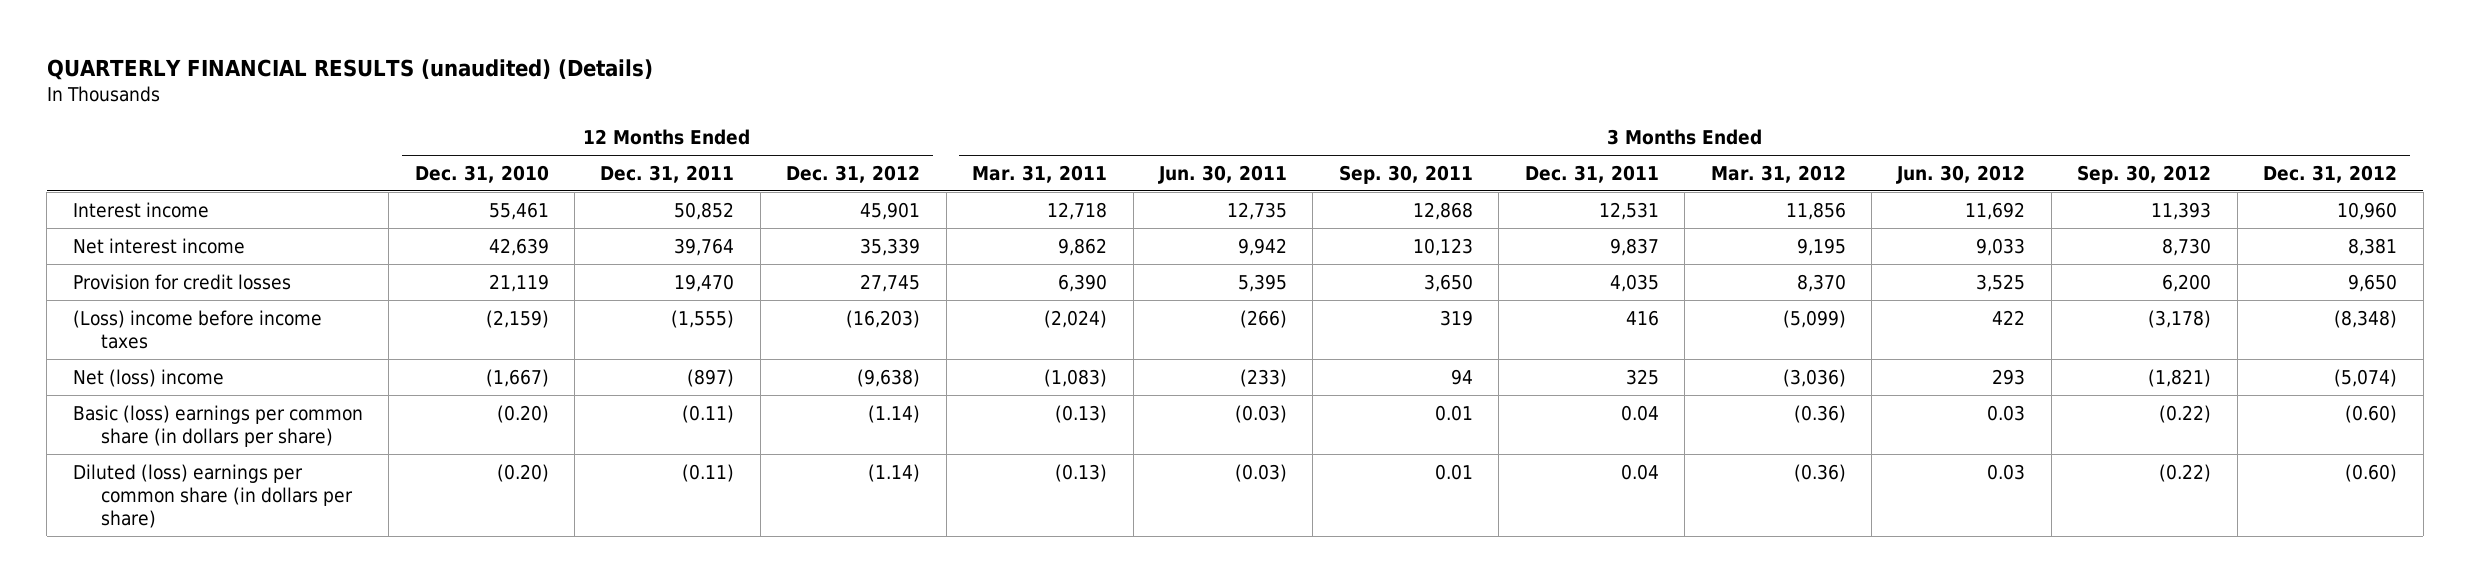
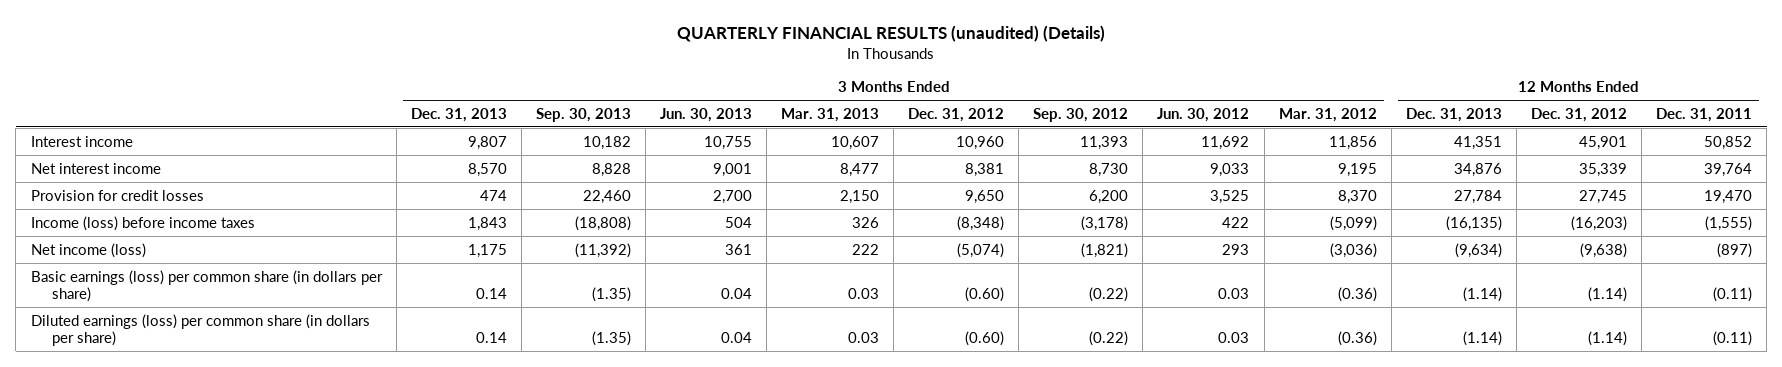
[414,164,549,183] Dec. 31, 2010 -> none
[972,164,1108,183] Mar. 31, 2011 -> none
[1157,164,1287,184] Jun. 30, 2011 -> none
[1338,164,1473,184] Sep. 30, 2011 -> none
[1524,164,1659,183] Dec. 31, 2011 -> none
none -> [410,107,507,122] Dec. 31, 2013
none -> [535,107,631,122] Sep. 30, 2013
none -> [659,107,752,122] Jun. 30, 2013
none -> [781,107,880,122] Mar. 31, 2013
none -> [1405,107,1502,122] Dec. 31, 2013
[72,309,322,349] (Loss) income before income taxes -> [30,215,255,231] Income (loss) before income taxes
[72,368,224,387] Net (loss) income -> [30,242,146,258] Net income (loss)
[72,404,363,447] Basic (loss) earnings per common share (in dollars per share) -> [30,269,383,303] Basic earnings (loss) per common share (in dollars per share)
[72,463,354,529] Diluted (loss) earnings per common share (in dollars per share) -> [30,313,370,347] Diluted earnings (loss) per common share (in dollars per share)

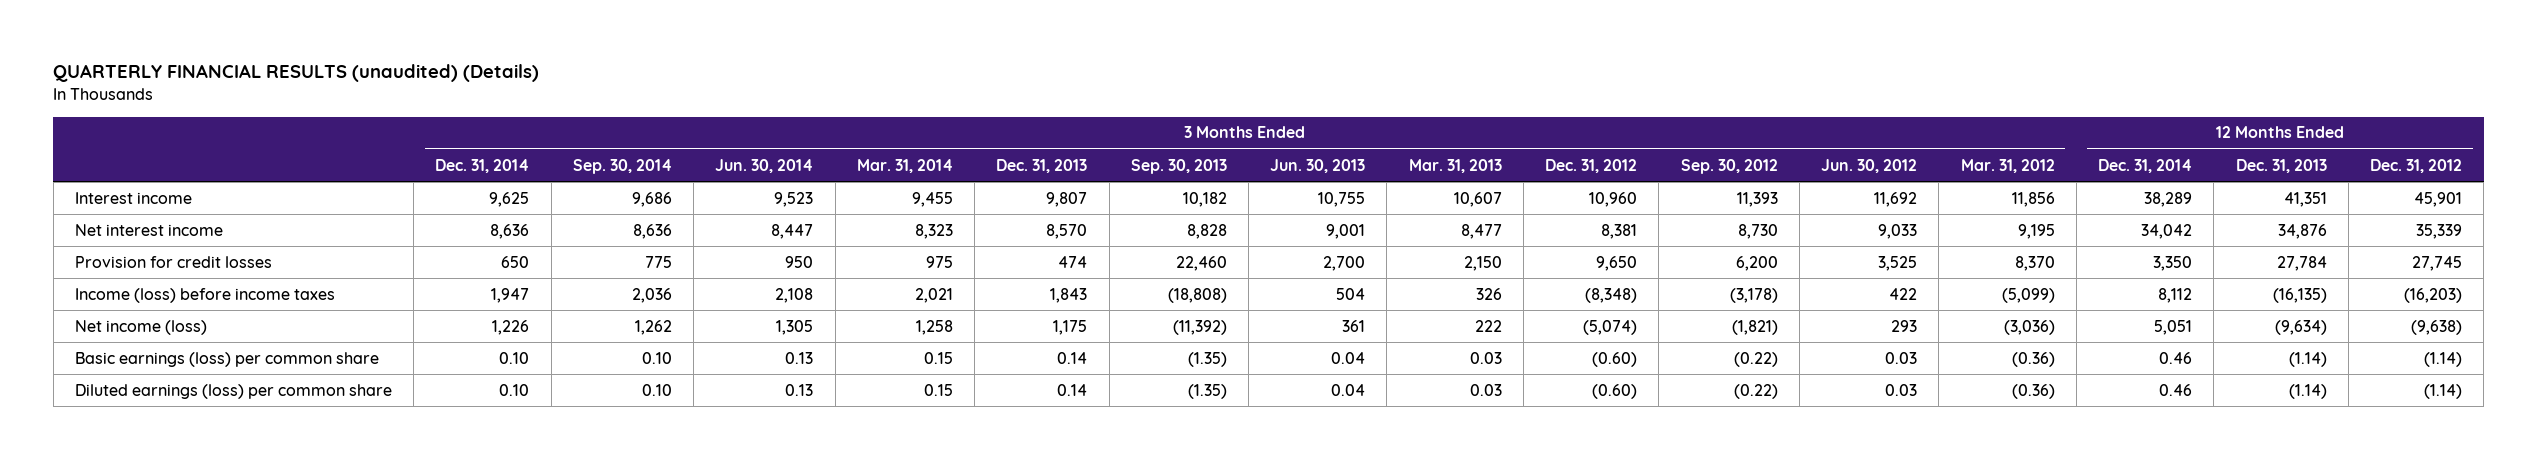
[1655,107,1752,122] Dec. 31, 2011 -> none
none -> [435,158,530,173] Dec. 31, 2014
none -> [572,158,672,174] Sep. 30, 2014
none -> [715,158,814,173] Jun. 30, 2014
none -> [856,158,953,173] Mar. 31, 2014
none -> [2098,158,2193,173] Dec. 31, 2014
[30,269,383,303] Basic earnings (loss) per common share (in dollars per share) -> [74,351,379,367] Basic earnings (loss) per common share
[30,313,370,347] Diluted earnings (loss) per common share (in dollars per share) -> [74,383,392,399] Diluted earnings (loss) per common share

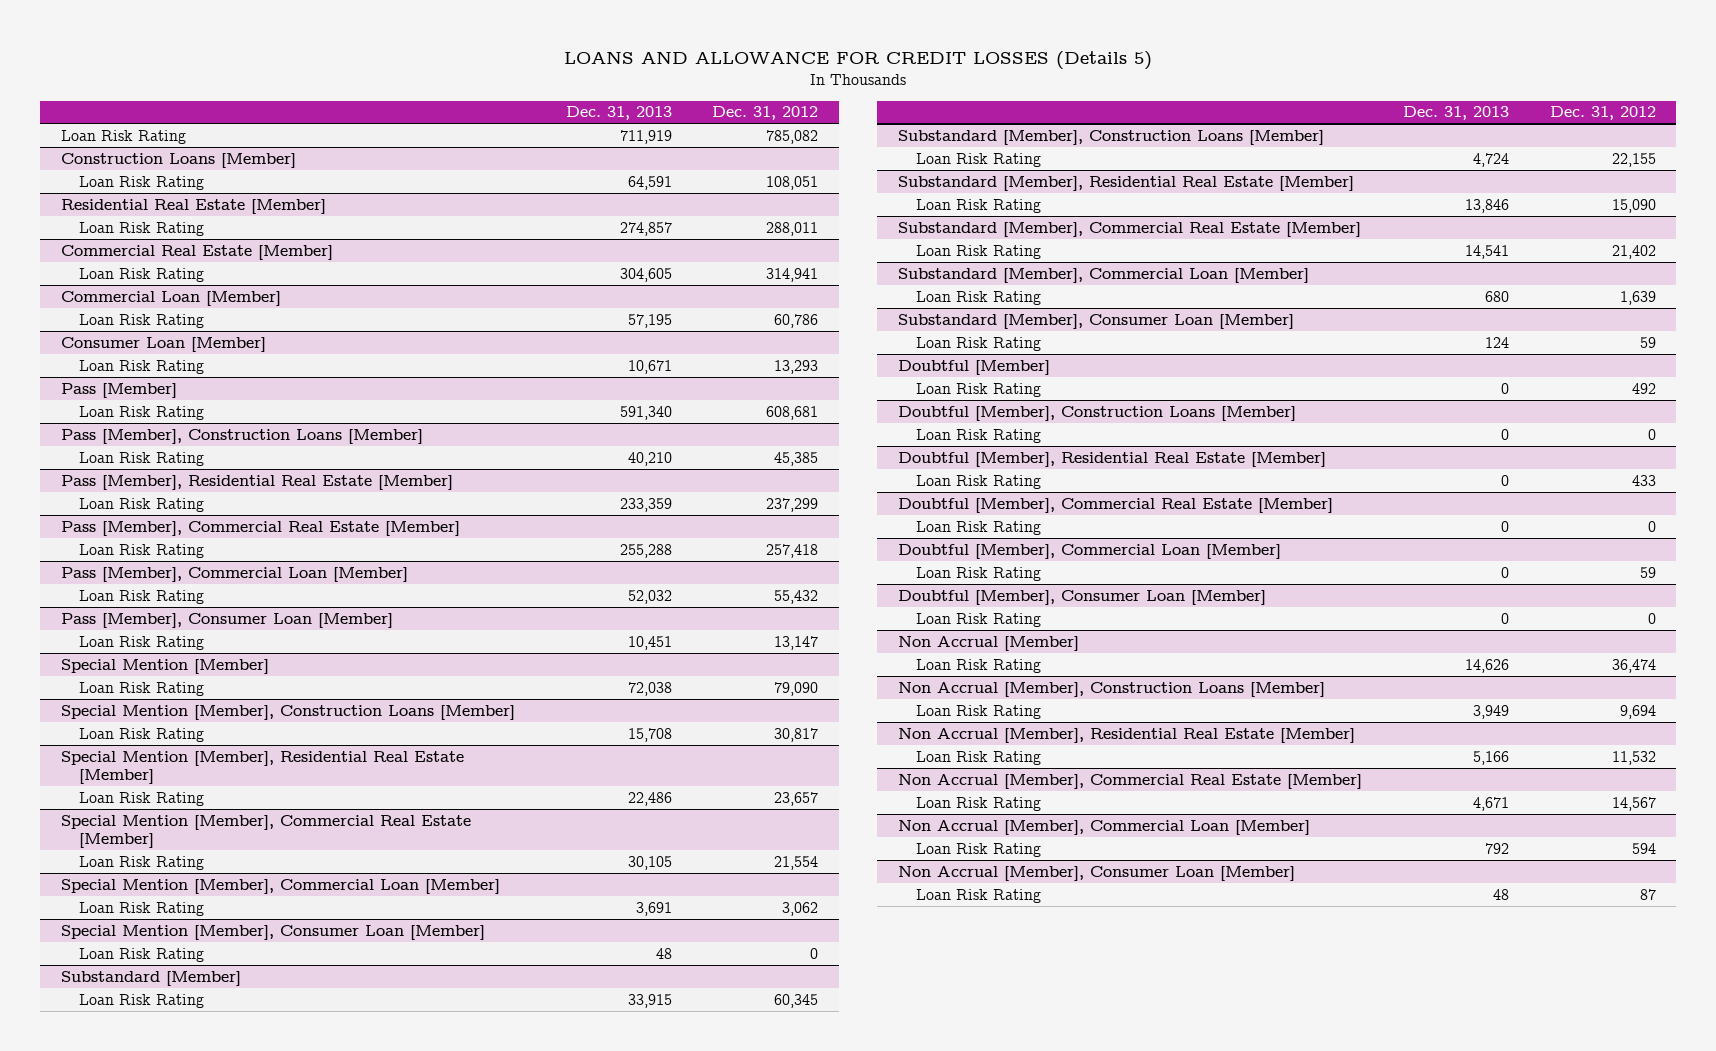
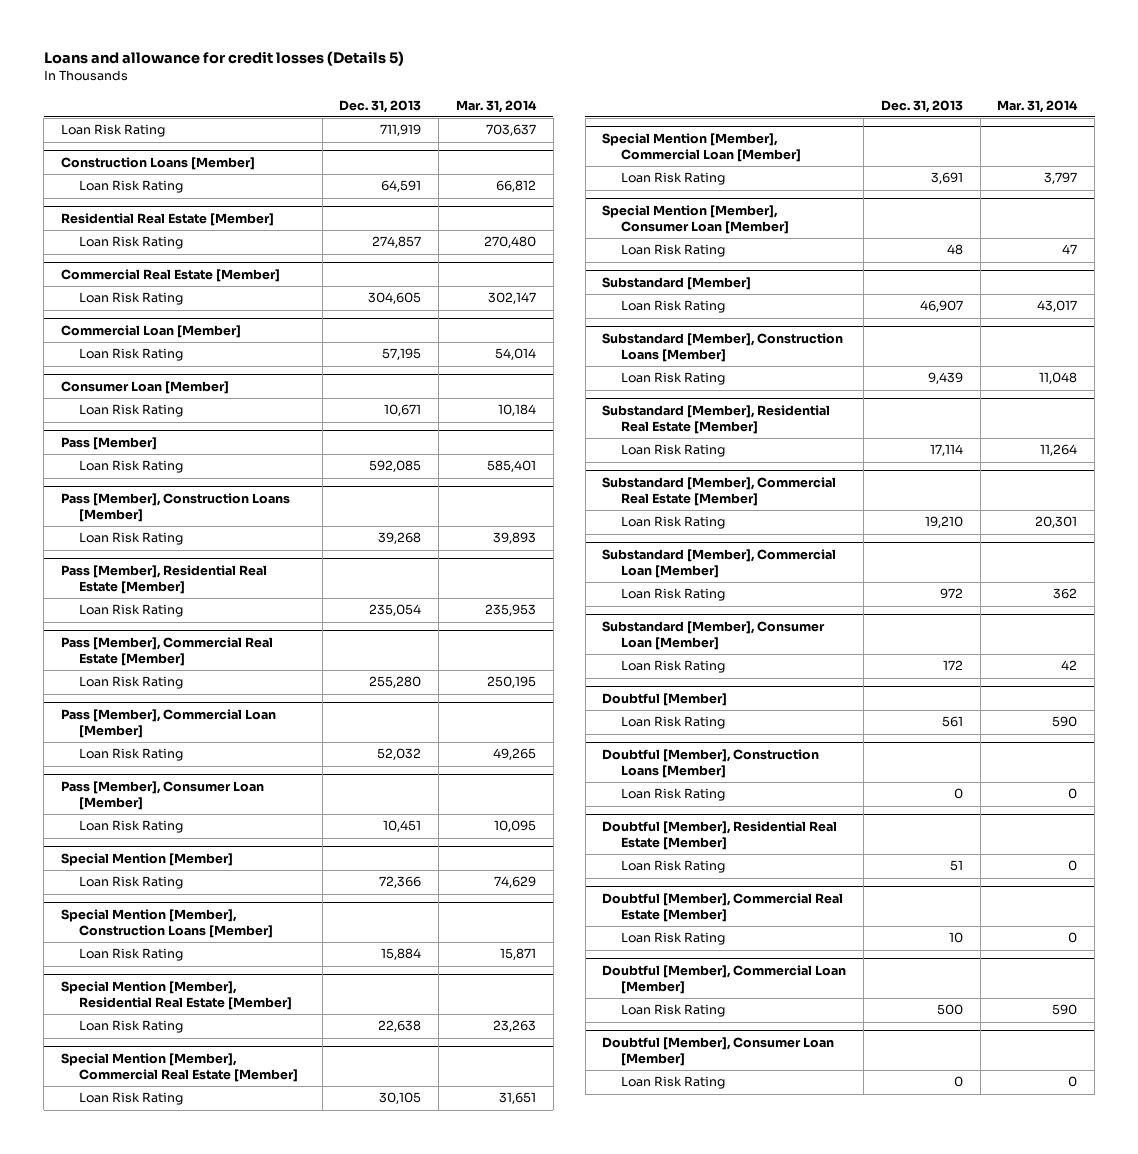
[564,51,1153,71] LOANS AND ALLOWANCE FOR CREDIT LOSSES (Details 5) -> [43,51,404,67] Loans and allowance for credit losses (Details 5)
[712,106,819,121] Dec. 31, 2012 -> none
none -> [456,99,538,113] Mar. 31, 2014
[619,405,672,420] 591,340 -> [369,460,422,473] 592,085
[627,451,672,466] 40,210 -> [378,532,422,545] 39,268
[619,497,672,512] 233,359 -> [369,604,422,617] 235,054
[619,543,672,558] 255,288 -> [369,676,422,689] 255,280
[627,681,672,696] 72,038 -> [379,876,422,889] 72,366
[627,727,672,742] 15,708 -> [381,948,422,961] 15,884
[627,791,672,806] 22,486 -> [378,1020,422,1033] 22,638
[627,993,672,1008] 33,915 -> [919,300,963,313] 46,907
[1472,152,1509,167] 4,724 -> [927,372,963,385] 9,439
[1464,198,1509,213] 13,846 -> [929,444,963,457] 17,114
[1464,244,1509,259] 14,541 -> [924,516,963,529] 19,210
[1484,290,1509,302] 680 -> [939,588,963,600] 972
[1484,336,1509,348] 124 -> [942,660,963,671] 172
[1500,382,1509,394] 0 -> [941,716,963,728] 561
[1500,474,1509,486] 0 -> [949,860,963,872] 51
[1500,520,1509,532] 0 -> [948,932,963,944] 10
[1500,566,1509,578] 0 -> [936,1004,963,1016] 500
[897,635,1079,651] Non Accrual [Member] -> none
[916,658,1042,673] Loan Risk Rating -> none
[897,681,1325,697] Non Accrual [Member], Construction Loans [Member] -> none
[916,704,1042,719] Loan Risk Rating -> none
[897,727,1355,743] Non Accrual [Member], Residential Real Estate [Member] -> none
[916,750,1042,765] Loan Risk Rating -> none
[897,773,1362,789] Non Accrual [Member], Commercial Real Estate [Member] -> none
[916,796,1042,811] Loan Risk Rating -> none
[897,819,1310,835] Non Accrual [Member], Commercial Loan [Member] -> none
[916,842,1042,857] Loan Risk Rating -> none
[897,865,1295,881] Non Accrual [Member], Consumer Loan [Member] -> none
[916,888,1042,903] Loan Risk Rating -> none

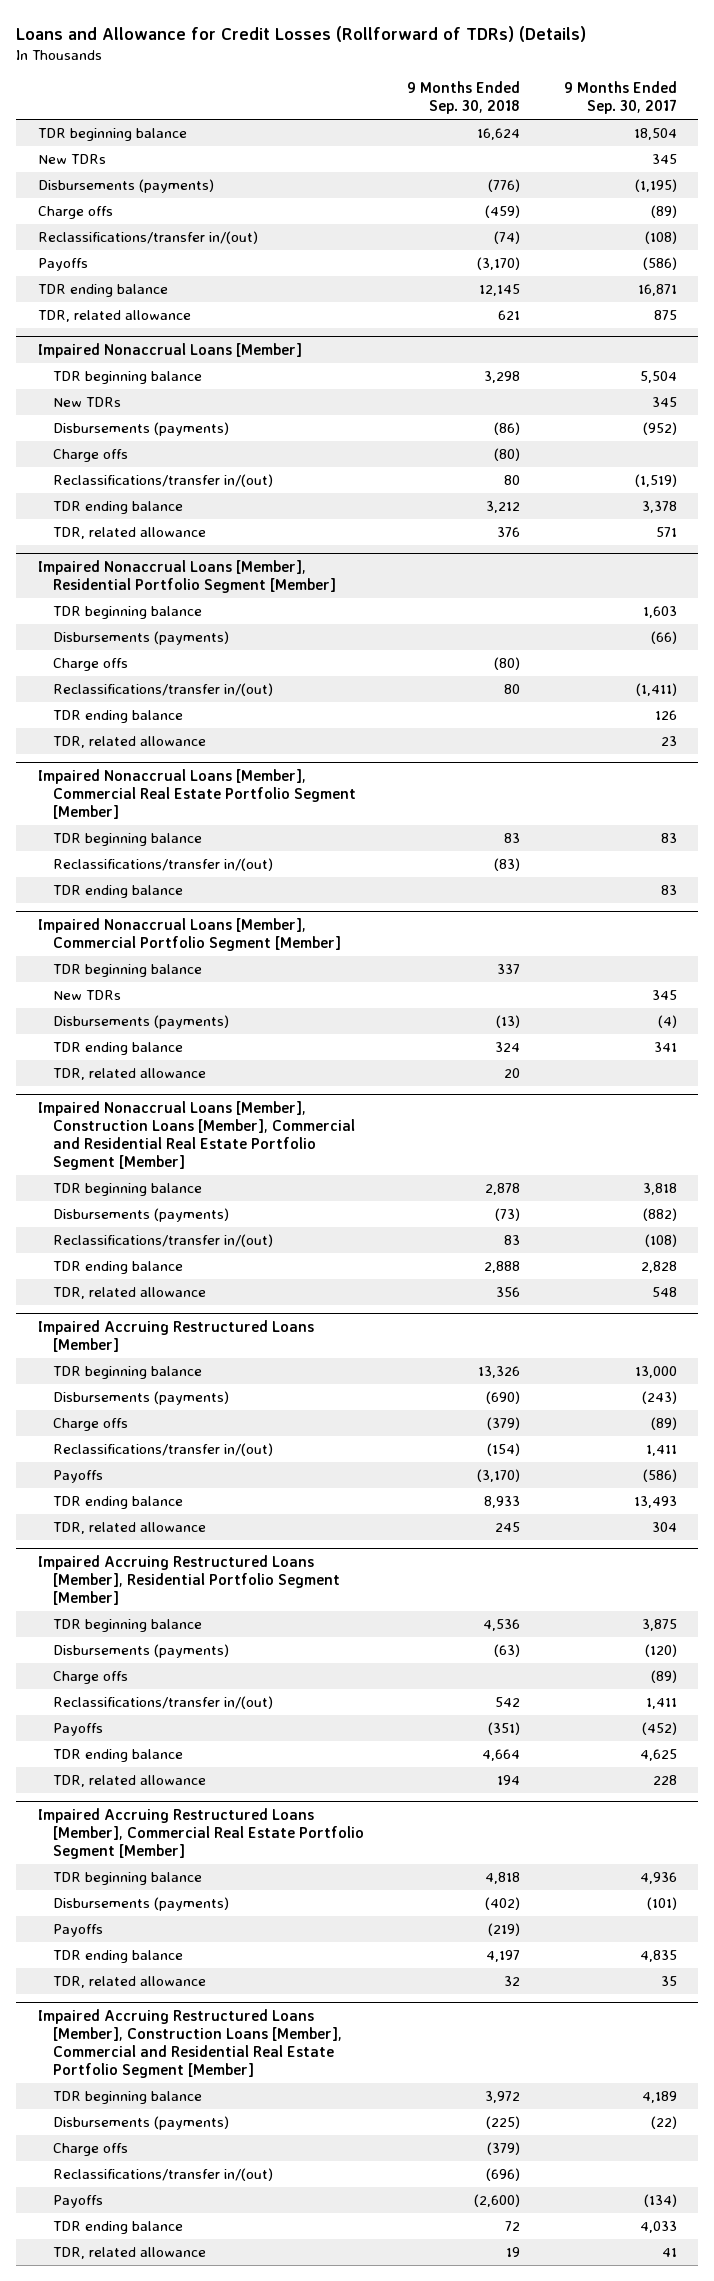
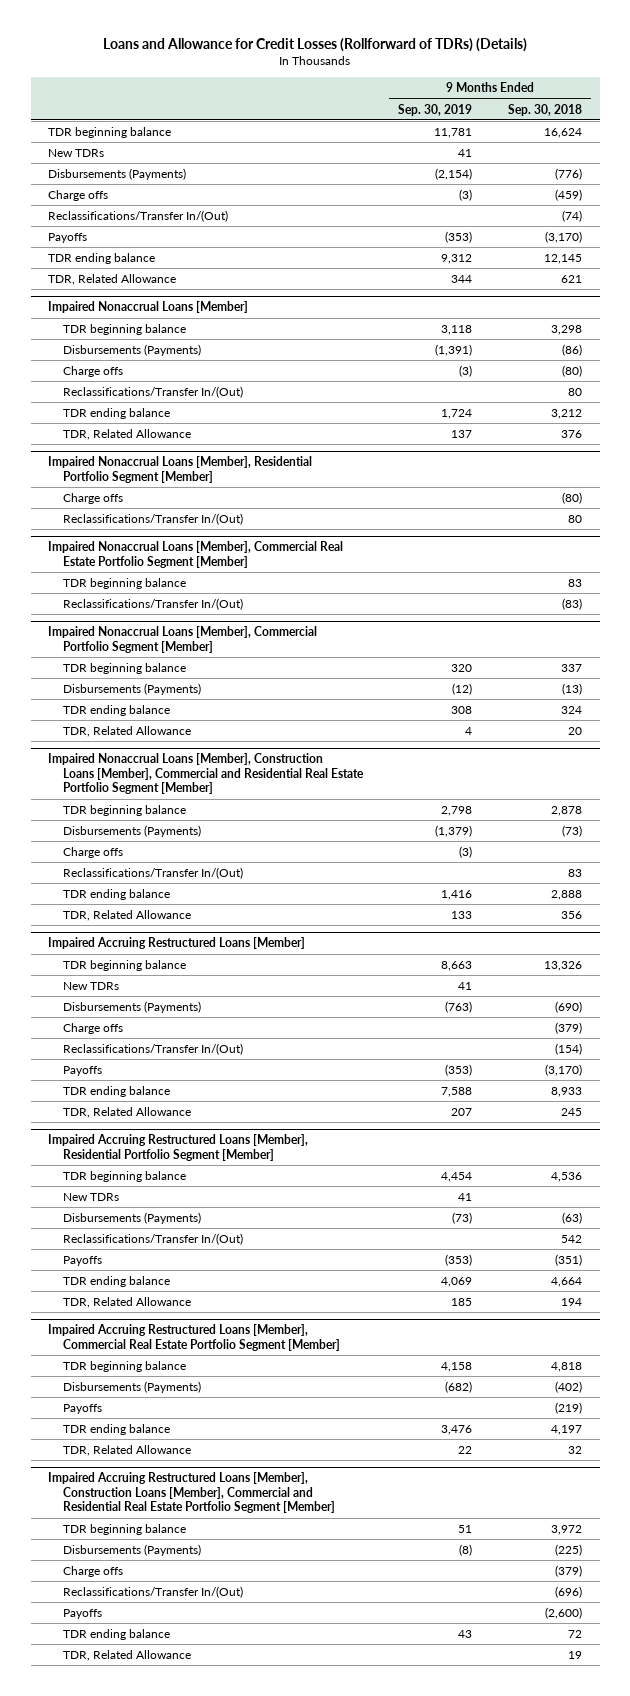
[563,81,677,115] 9 Months Ended Sep. 30, 2017 -> none
none -> [398,103,473,116] Sep. 30, 2019
[37,179,214,194] Disbursements (payments) -> [48,167,187,180] Disbursements (Payments)
[37,231,258,245] Reclassifications/transfer in/(out) -> [48,209,229,222] Reclassifications/Transfer In/(Out)
[37,310,191,323] TDR, related allowance -> [48,273,177,285] TDR, Related Allowance
[53,397,122,408] New TDRs -> none
[53,422,230,437] Disbursements (payments) -> [62,343,201,356] Disbursements (Payments)
[53,474,274,488] Reclassifications/transfer in/(out) -> [62,385,243,398] Reclassifications/Transfer In/(Out)
[53,527,207,540] TDR, related allowance -> [62,428,191,440] TDR, Related Allowance
[53,606,203,620] TDR beginning balance -> none
[53,631,230,646] Disbursements (payments) -> none
[53,710,184,724] TDR ending balance -> none
[53,736,207,749] TDR, related allowance -> none
[53,683,274,697] Reclassifications/transfer in/(out) -> [62,512,243,525] Reclassifications/Transfer In/(Out)
[53,885,184,899] TDR ending balance -> none
[53,858,274,872] Reclassifications/transfer in/(out) -> [62,597,243,610] Reclassifications/Transfer In/(Out)
[53,990,122,1001] New TDRs -> none
[53,1015,230,1030] Disbursements (payments) -> [62,682,201,695] Disbursements (Payments)
[53,1068,207,1081] TDR, related allowance -> [62,725,191,737] TDR, Related Allowance
[53,1208,230,1223] Disbursements (payments) -> [62,824,201,837] Disbursements (Payments)
none -> [62,846,123,858] Charge offs
[53,1234,274,1248] Reclassifications/transfer in/(out) -> [62,866,243,879] Reclassifications/Transfer In/(Out)
[53,1287,207,1300] TDR, related allowance -> [62,909,191,921] TDR, Related Allowance
none -> [62,981,119,990] New TDRs
[53,1391,230,1406] Disbursements (payments) -> [62,1000,201,1013] Disbursements (Payments)
[53,1443,274,1457] Reclassifications/transfer in/(out) -> [62,1042,243,1055] Reclassifications/Transfer In/(Out)
[53,1522,207,1535] TDR, related allowance -> [62,1106,191,1118] TDR, Related Allowance
[53,1671,129,1685] Charge offs -> none
none -> [62,1192,119,1201] New TDRs
[53,1644,230,1659] Disbursements (payments) -> [62,1211,201,1224] Disbursements (Payments)
[53,1696,274,1710] Reclassifications/transfer in/(out) -> [62,1232,243,1245] Reclassifications/Transfer In/(Out)
[53,1775,207,1788] TDR, related allowance -> [62,1296,191,1308] TDR, Related Allowance
[53,1897,230,1912] Disbursements (payments) -> [62,1380,201,1393] Disbursements (Payments)
[53,1976,207,1989] TDR, related allowance -> [62,1444,191,1456] TDR, Related Allowance
[53,2116,230,2131] Disbursements (payments) -> [62,1543,201,1556] Disbursements (Payments)
[53,2168,274,2182] Reclassifications/transfer in/(out) -> [62,1585,243,1598] Reclassifications/Transfer In/(Out)
[53,2247,207,2260] TDR, related allowance -> [62,1649,191,1661] TDR, Related Allowance

